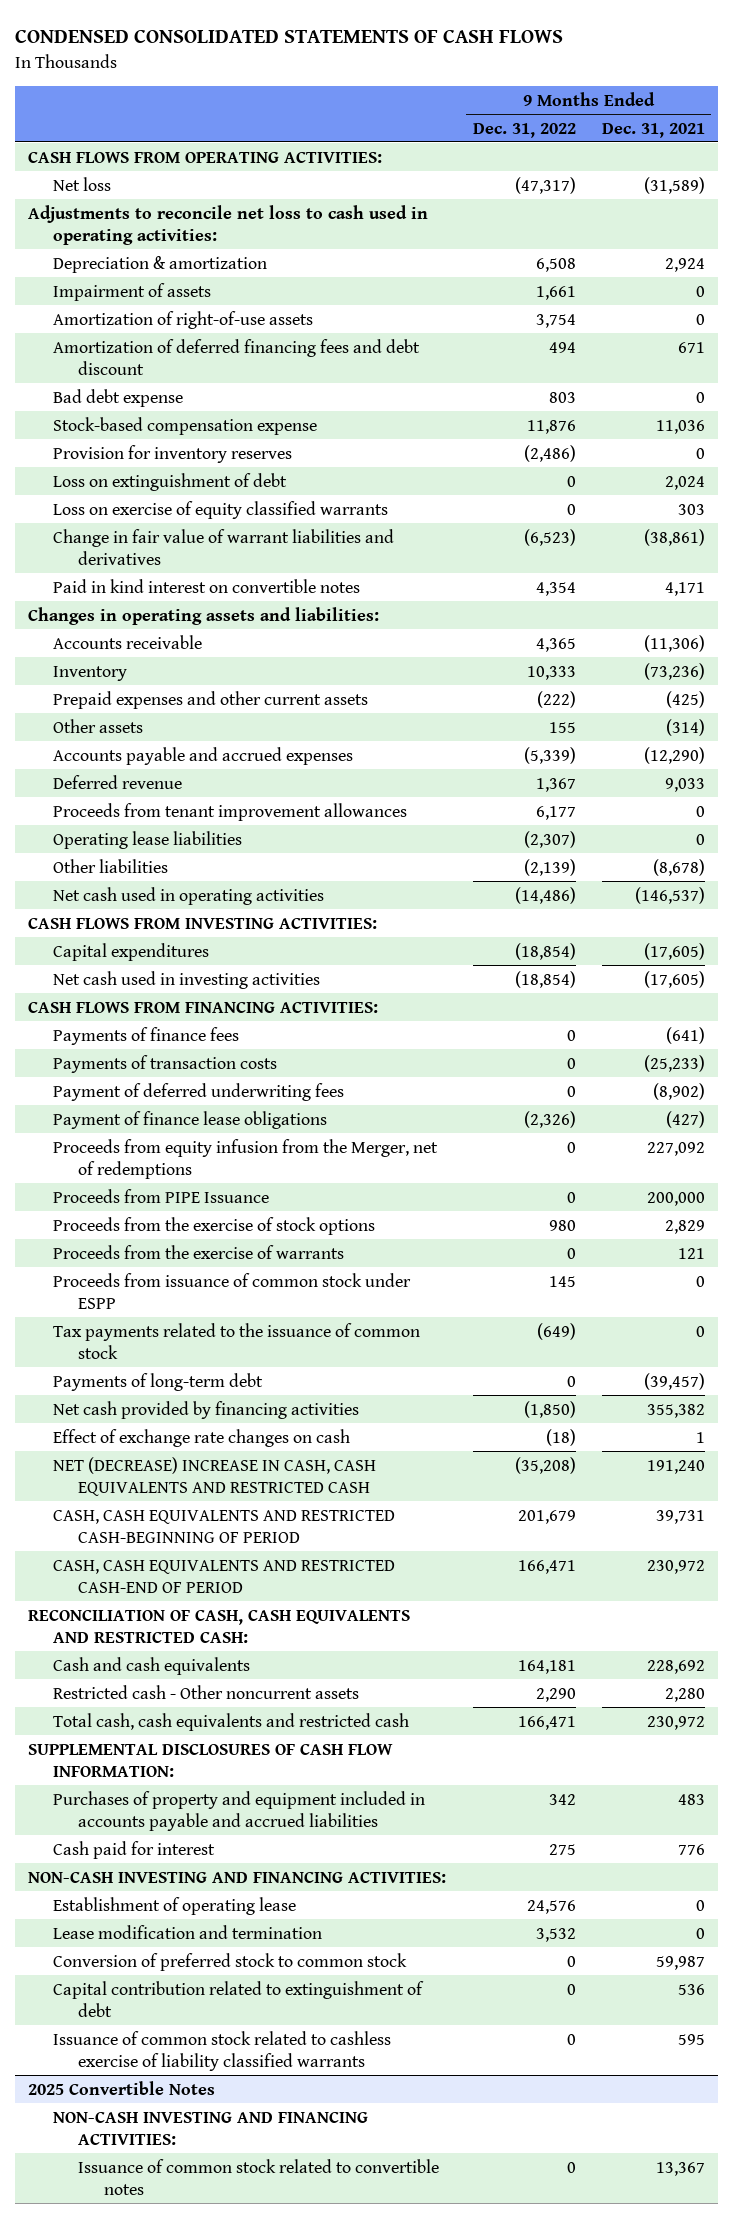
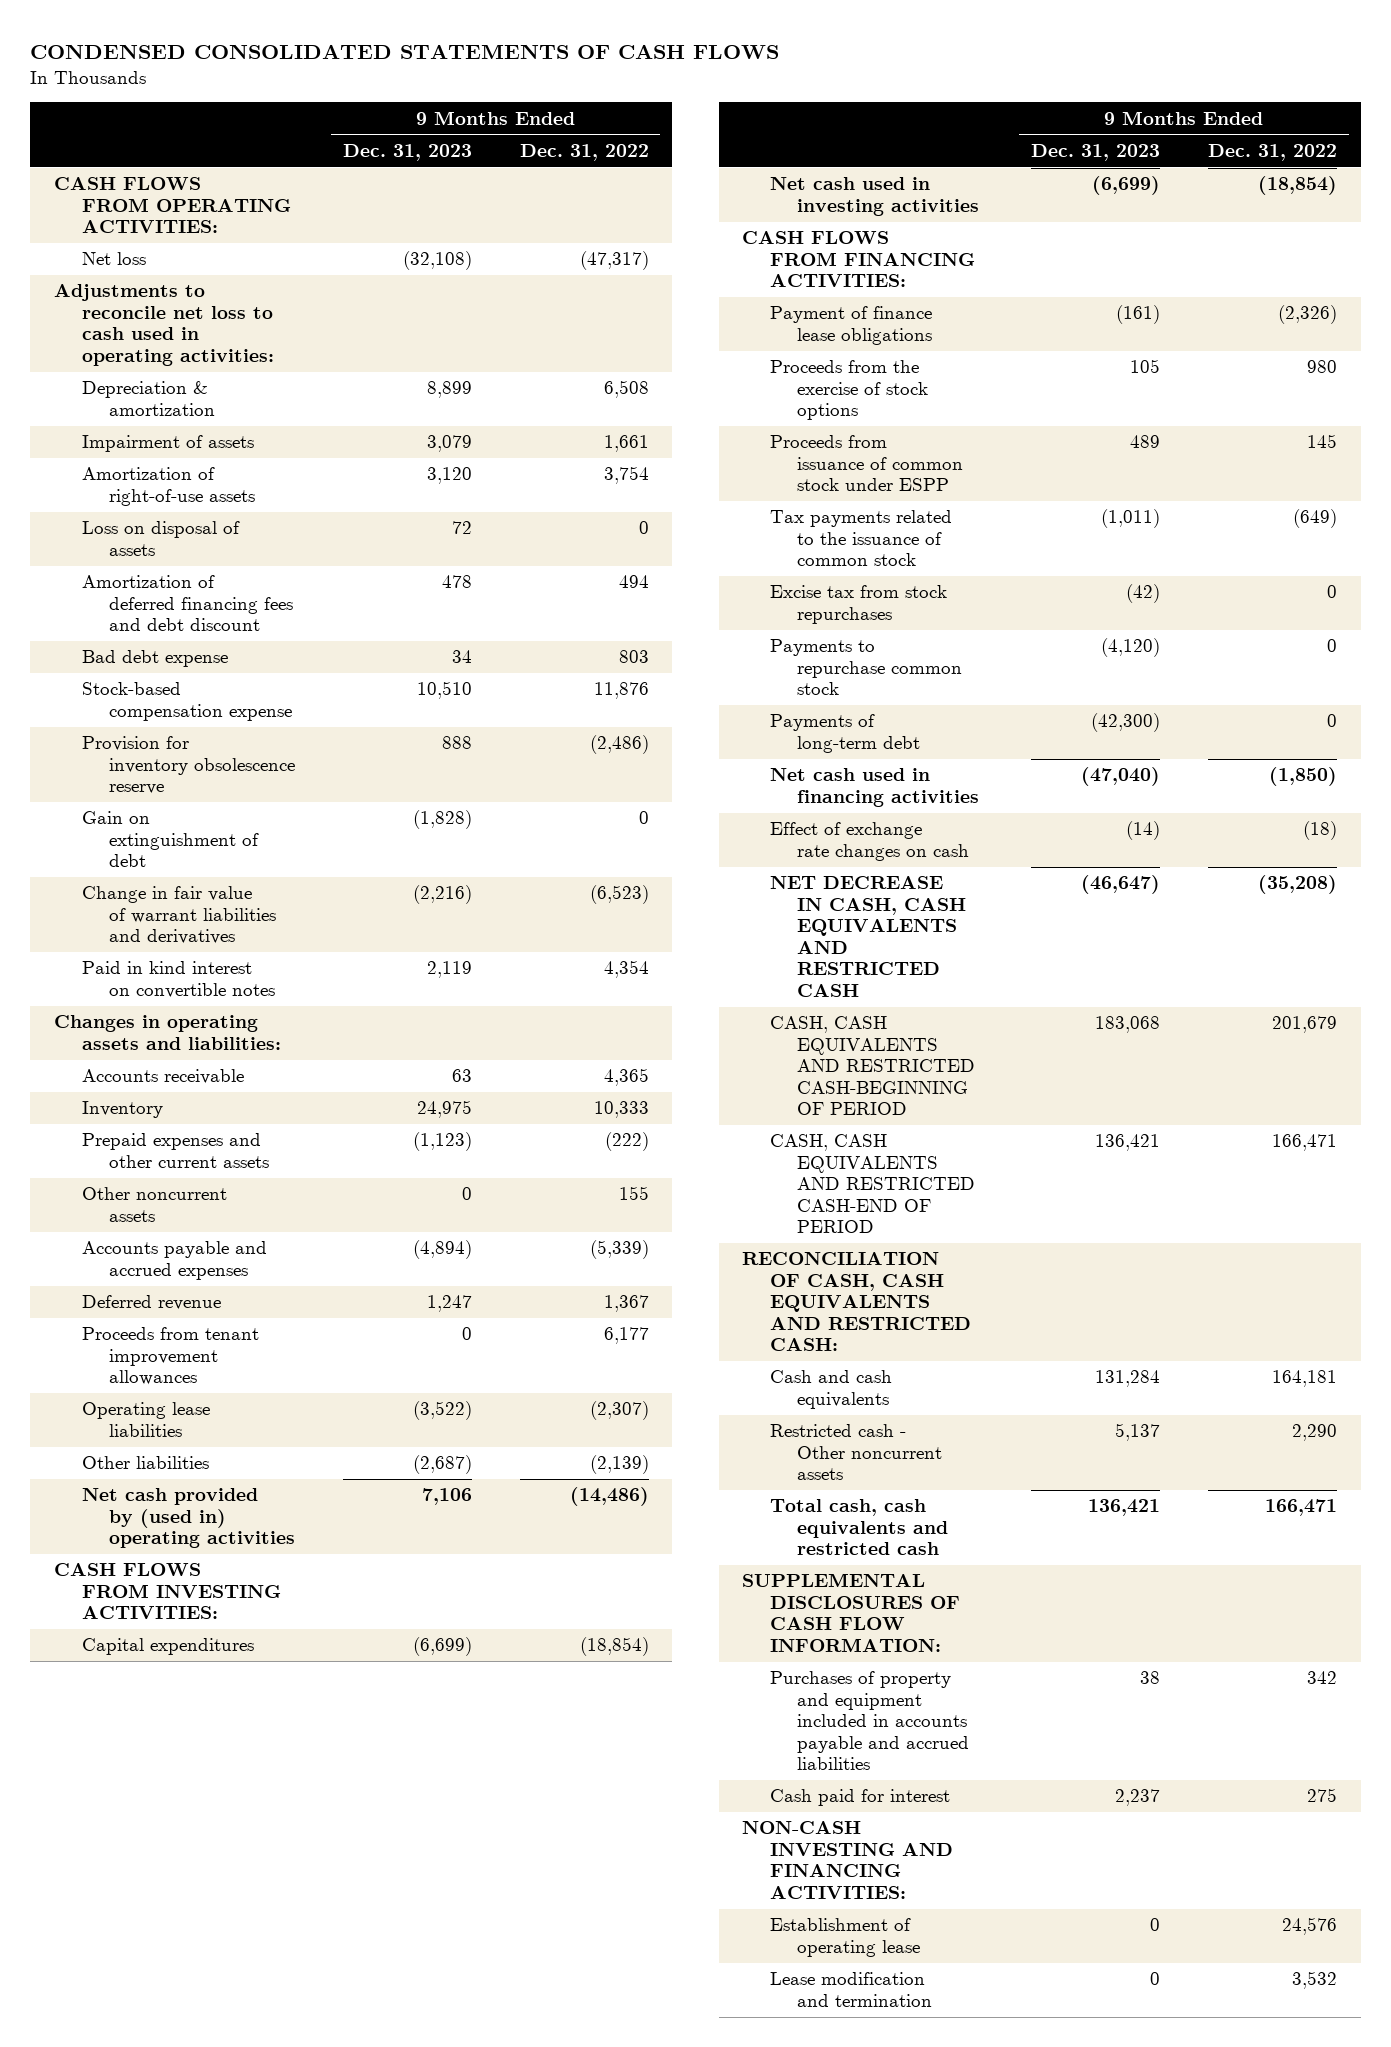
[601,122,705,138] Dec. 31, 2021 -> none
none -> [342,144,472,162] Dec. 31, 2023
none -> [81,521,240,556] Loss on disposal of assets
[53,500,389,519] Loss on exercise of equity classified warrants -> none
[53,444,293,463] Provision for inventory reserves -> [81,736,296,795] Provision for inventory obsolescence reserve
[53,472,288,491] Loss on extinguishment of debt -> [81,811,260,868] Gain on extinguishment of debt
[53,718,144,733] Other assets -> [81,1187,227,1222] Other noncurrent assets
[53,886,325,905] Net cash used in operating activities -> [81,1488,296,1549] Net cash provided by (used in) operating activities
[53,1026,240,1045] Payments of finance fees -> none
[53,1054,278,1073] Payments of transaction costs -> none
[53,1082,345,1101] Payment of deferred underwriting fees -> none
[53,1138,439,1179] Proceeds from equity infusion from the Merger, net of redemptions -> none
[53,1188,270,1203] Proceeds from PIPE Issuance -> none
[53,1244,345,1259] Proceeds from the exercise of warrants -> none
none -> [769,585,947,624] Excise tax from stock repurchases
none -> [769,639,963,696] Payments to repurchase common stock
[53,1400,360,1419] Net cash provided by financing activities -> [769,768,980,807] Net cash used in financing activities
[53,1456,377,1496] NET (DECREASE) INCREASE IN CASH, CASH EQUIVALENTS AND RESTRICTED CASH -> [769,876,967,997] NET DECREASE IN CASH, CASH EQUIVALENTS AND RESTRICTED CASH
[53,1952,408,1971] Conversion of preferred stock to common stock -> none
[53,1980,425,2017] Capital contribution related to extinguishment of debt -> none
[53,2030,392,2071] Issuance of common stock related to cashless exercise of liability classified warrants -> none
[28,2080,216,2095] 2025 Convertible Notes -> none
[53,2111,369,2145] NON-CASH INVESTING AND FINANCING ACTIVITIES: -> none
[78,2158,440,2195] Issuance of common stock related to convertible notes -> none

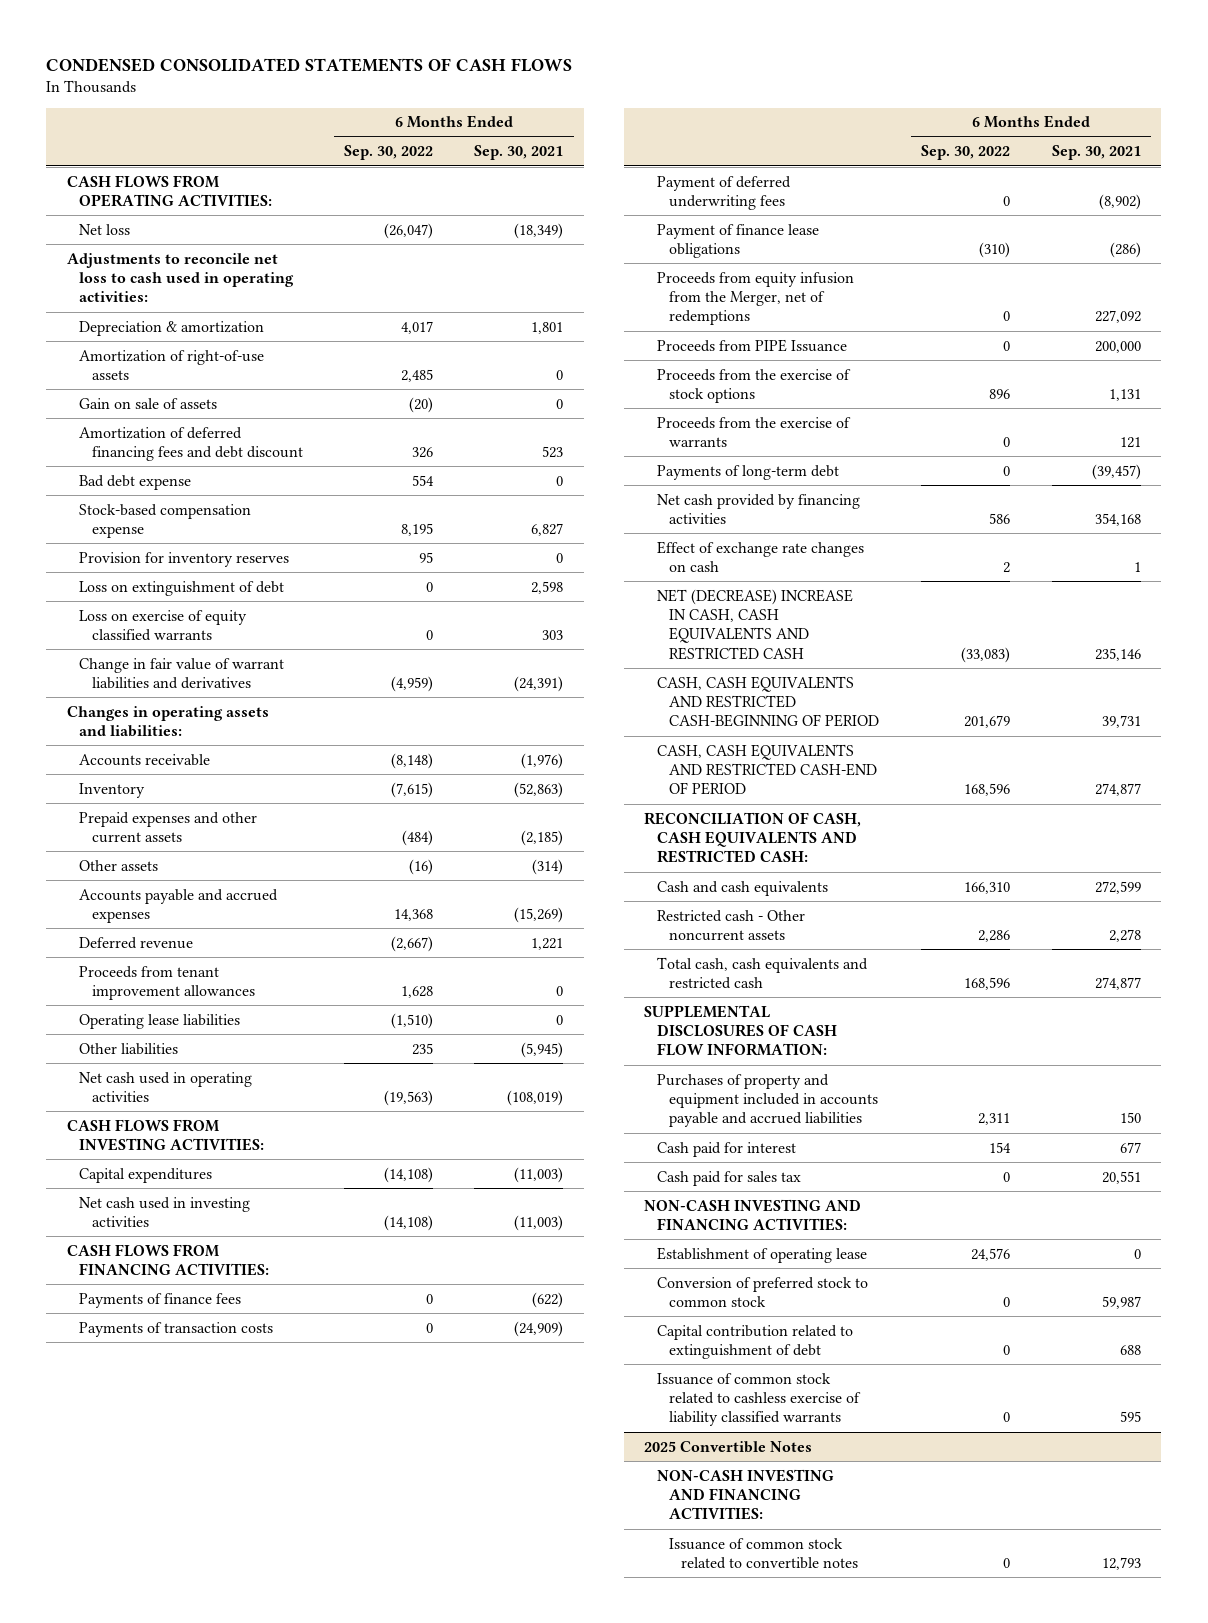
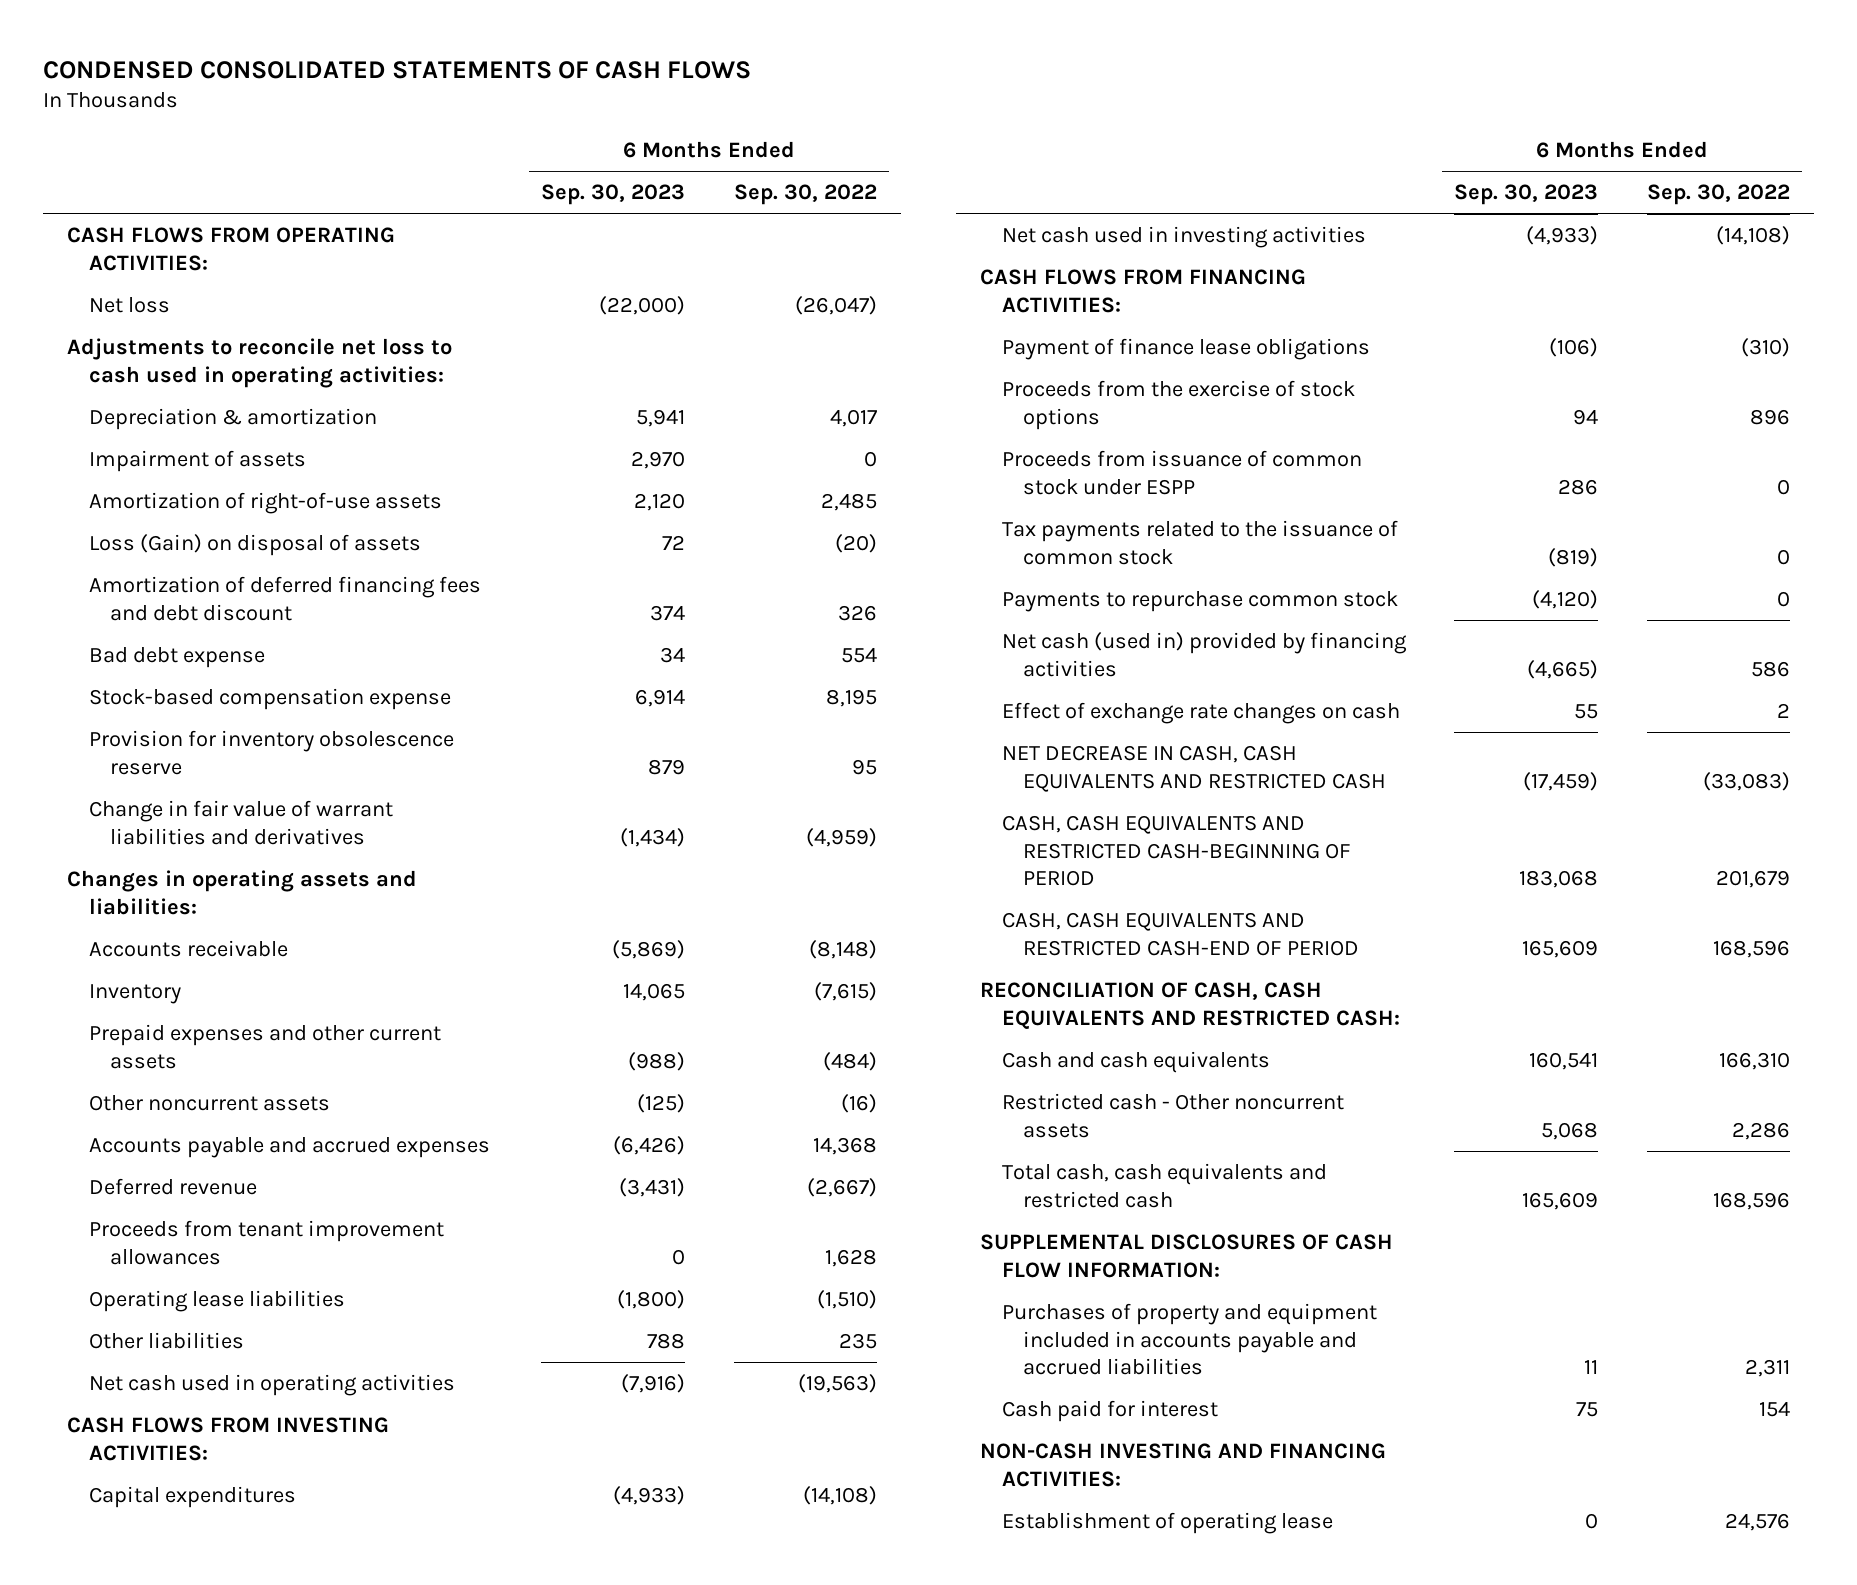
[474,145,564,161] Sep. 30, 2021 -> none
none -> [541,184,686,206] Sep. 30, 2023
none -> [88,449,306,472] Impairment of assets
[79,397,218,409] Gain on sale of assets -> [88,533,421,556] Loss (Gain) on disposal of assets
[79,580,285,596] Loss on extinguishment of debt -> none
[79,609,248,642] Loss on exercise of equity classified warrants -> none
[79,551,290,567] Provision for inventory reserves -> [88,729,454,775] Provision for inventory obsolescence reserve
[79,859,159,871] Other assets -> [88,1094,330,1111] Other noncurrent assets
[79,1292,242,1308] Payments of finance fees -> none
[79,1321,274,1337] Payments of transaction costs -> none
[656,175,791,211] Payment of deferred underwriting fees -> none
[656,271,854,326] Proceeds from equity infusion from the Merger, net of redemptions -> none
[656,338,847,352] Proceeds from PIPE Issuance -> none
[656,416,851,448] Proceeds from the exercise of warrants -> none
[656,464,839,480] Payments of long-term debt -> none
none -> [1001,449,1362,495] Proceeds from issuance of common stock under ESPP
none -> [1001,519,1398,565] Tax payments related to the issuance of common stock
none -> [1001,590,1398,612] Payments to repurchase common stock
[656,493,860,525] Net cash provided by financing activities -> [1001,631,1407,677] Net cash (used in) provided by financing activities
[656,588,853,660] NET (DECREASE) INCREASE IN CASH, CASH EQUIVALENTS AND RESTRICTED CASH -> [1001,744,1387,792] NET DECREASE IN CASH, CASH EQUIVALENTS AND RESTRICTED CASH
[656,1170,801,1186] Cash paid for sales tax -> none
[656,1276,868,1308] Conversion of preferred stock to common stock -> none
[656,1324,853,1360] Capital contribution related to extinguishment of debt -> none
[656,1372,861,1427] Issuance of common stock related to cashless exercise of liability classified warrants -> none
[644,1440,813,1453] 2025 Convertible Notes -> none
[656,1468,834,1521] NON-CASH INVESTING AND FINANCING ACTIVITIES: -> none
[668,1537,859,1570] Issuance of common stock related to convertible notes -> none

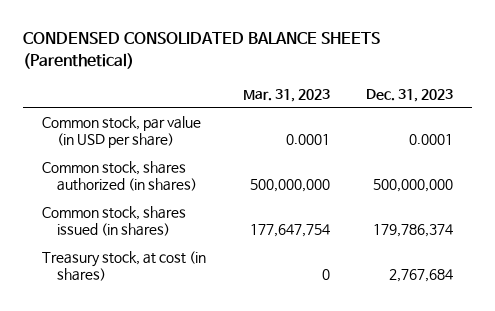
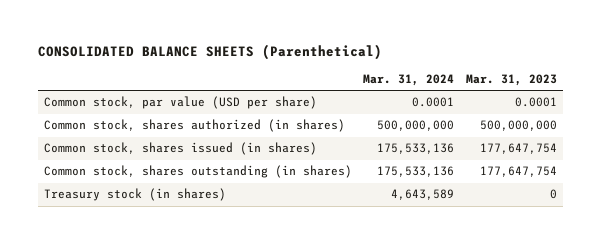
[23,32,381,69] CONDENSED CONSOLIDATED BALANCE SHEETS (Parenthetical) -> [37,43,382,60] CONSOLIDATED BALANCE SHEETS (Parenthetical)
[366,88,454,102] Dec. 31, 2023 -> none
none -> [363,74,455,87] Mar. 31, 2024
[41,115,201,149] Common stock, par value (in USD per share) -> [43,96,317,110] Common stock, par value (USD per share)
none -> [43,165,352,179] Common stock, shares outstanding (in shares)
[41,250,206,282] Treasury stock, at cost (in shares) -> [43,188,226,202] Treasury stock (in shares)

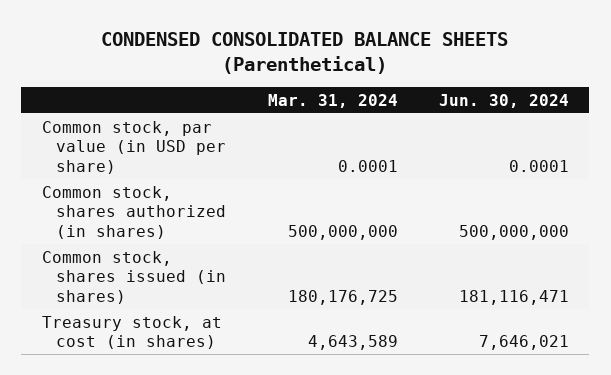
[37,43,382,60] CONSOLIDATED BALANCE SHEETS (Parenthetical) -> [101,32,509,75] CONDENSED CONSOLIDATED BALANCE SHEETS (Parenthetical)
[466,74,558,87] Mar. 31, 2023 -> none
none -> [438,93,569,108] Jun. 30, 2024
[43,96,317,110] Common stock, par value (USD per share) -> [42,120,227,174] Common stock, par value (in USD per share)
[43,165,352,179] Common stock, shares outstanding (in shares) -> none
[377,143,455,155] 175,533,136 -> [287,289,398,305] 180,176,725
[43,188,226,202] Treasury stock (in shares) -> [42,315,223,350] Treasury stock, at cost (in shares)

